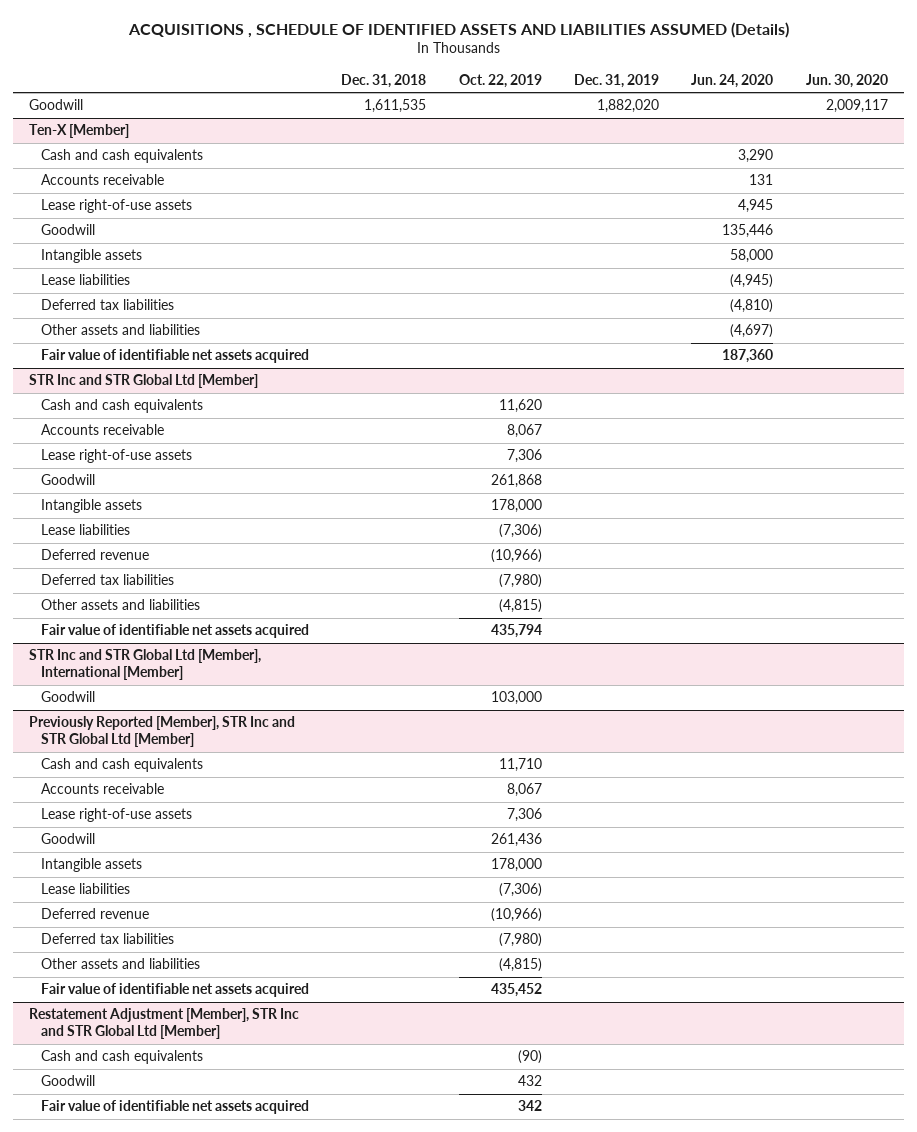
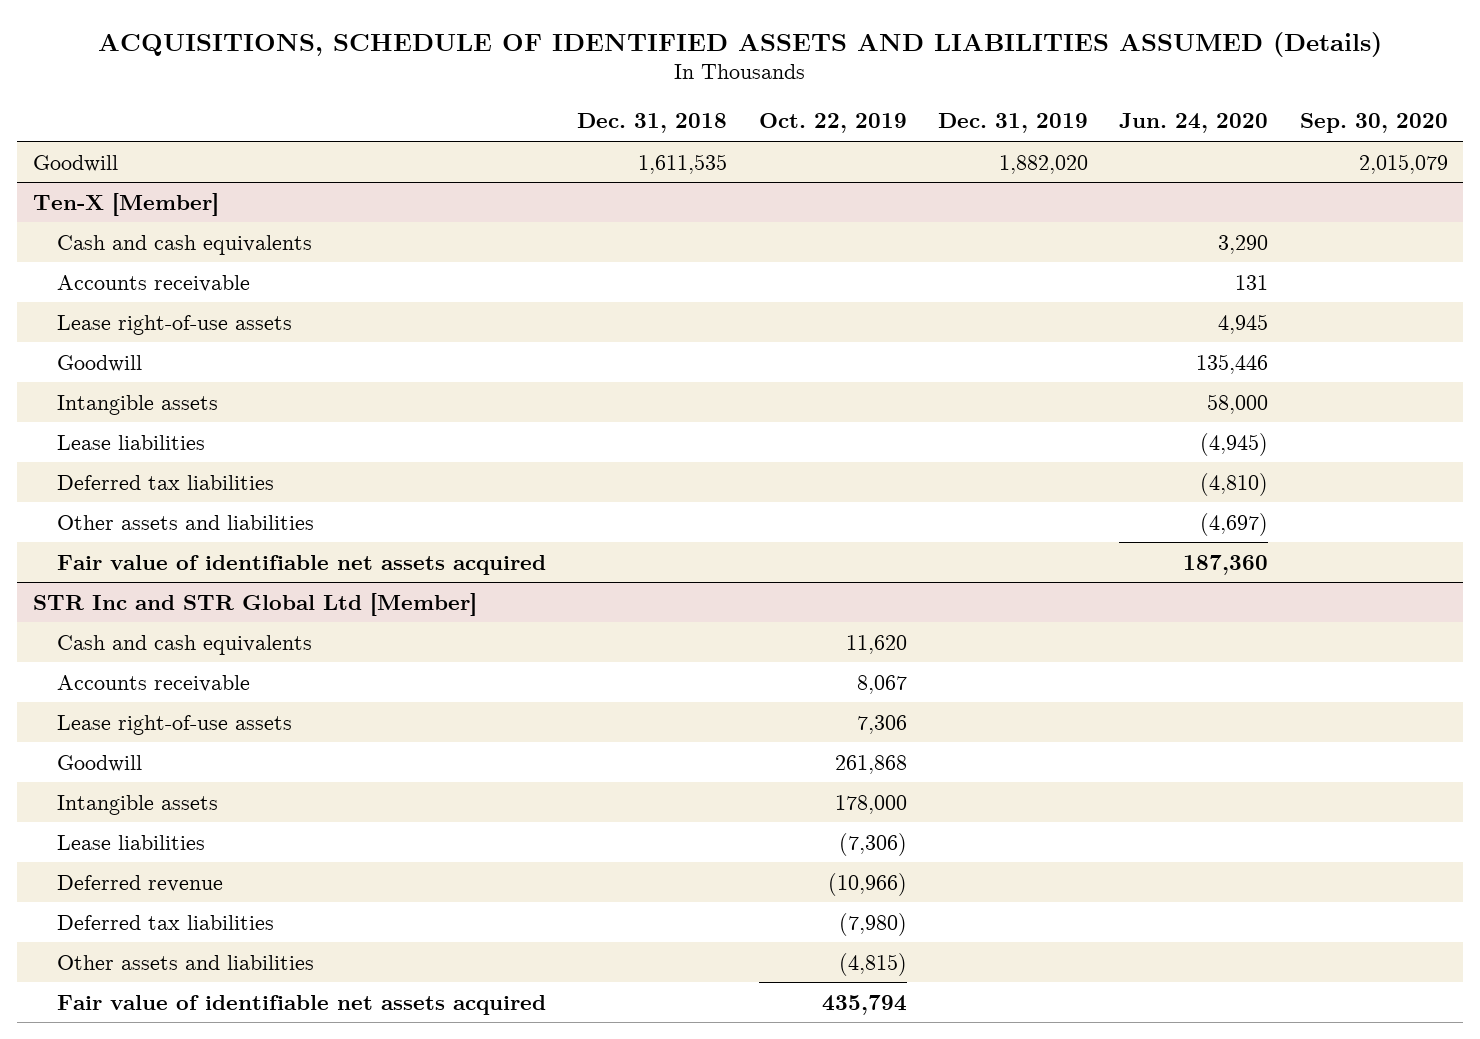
[127,21,789,38] ACQUISITIONS , SCHEDULE OF IDENTIFIED ASSETS AND LIABILITIES ASSUMED (Details) -> [98,31,1383,57] ACQUISITIONS, SCHEDULE OF IDENTIFIED ASSETS AND LIABILITIES ASSUMED (Details)
[805,73,888,88] Jun. 30, 2020 -> none
none -> [1299,113,1448,134] Sep. 30, 2020
[29,649,262,681] STR Inc and STR Global Ltd [Member], International [Member] -> none
[41,691,96,703] Goodwill -> none
[29,716,296,748] Previously Reported [Member], STR Inc and STR Global Ltd [Member] -> none
[41,758,204,773] Cash and cash equivalents -> none
[41,783,165,795] Accounts receivable -> none
[41,808,193,823] Lease right-of-use assets -> none
[41,833,96,845] Goodwill -> none
[41,858,143,873] Intangible assets -> none
[41,883,131,895] Lease liabilities -> none
[41,908,150,920] Deferred revenue -> none
[41,933,175,945] Deferred tax liabilities -> none
[41,958,201,970] Other assets and liabilities -> none
[41,983,310,998] Fair value of identifiable net assets acquired -> none
[29,1008,300,1040] Restatement Adjustment [Member], STR Inc and STR Global Ltd [Member] -> none
[41,1050,204,1065] Cash and cash equivalents -> none
[41,1075,96,1087] Goodwill -> none
[41,1100,310,1115] Fair value of identifiable net assets acquired -> none

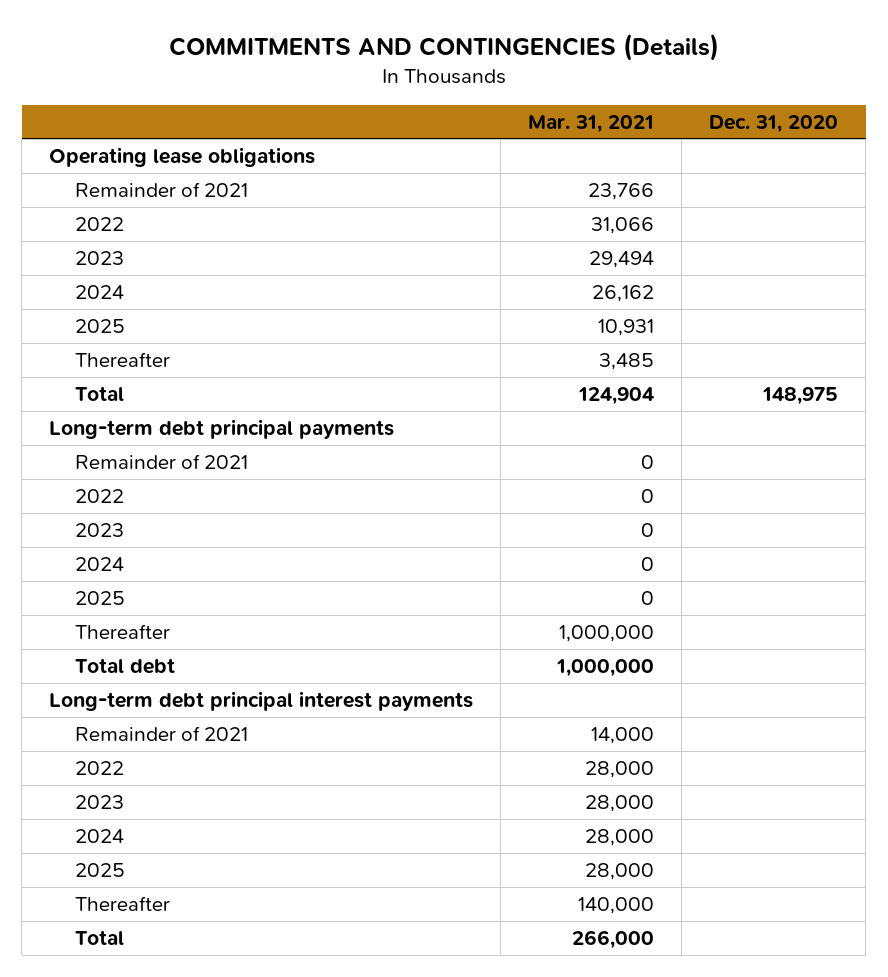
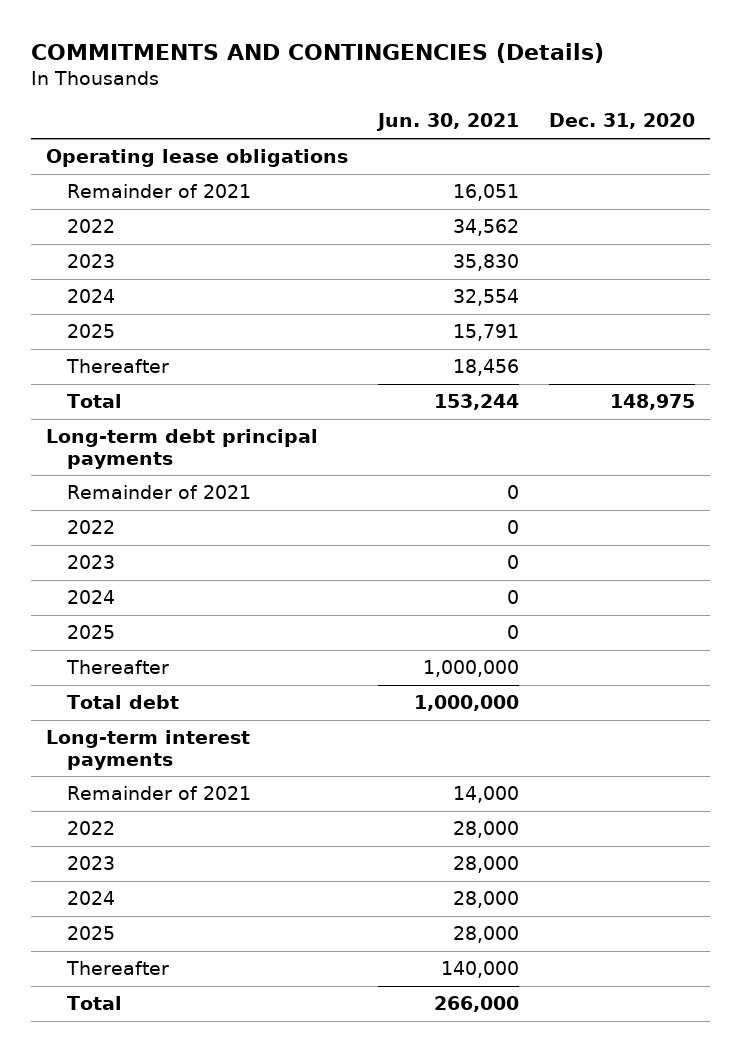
[528,114,655,133] Mar. 31, 2021 -> none
none -> [376,113,520,132] Jun. 30, 2021
[49,691,474,712] Long-term debt principal interest payments -> [46,730,251,770] Long-term interest payments

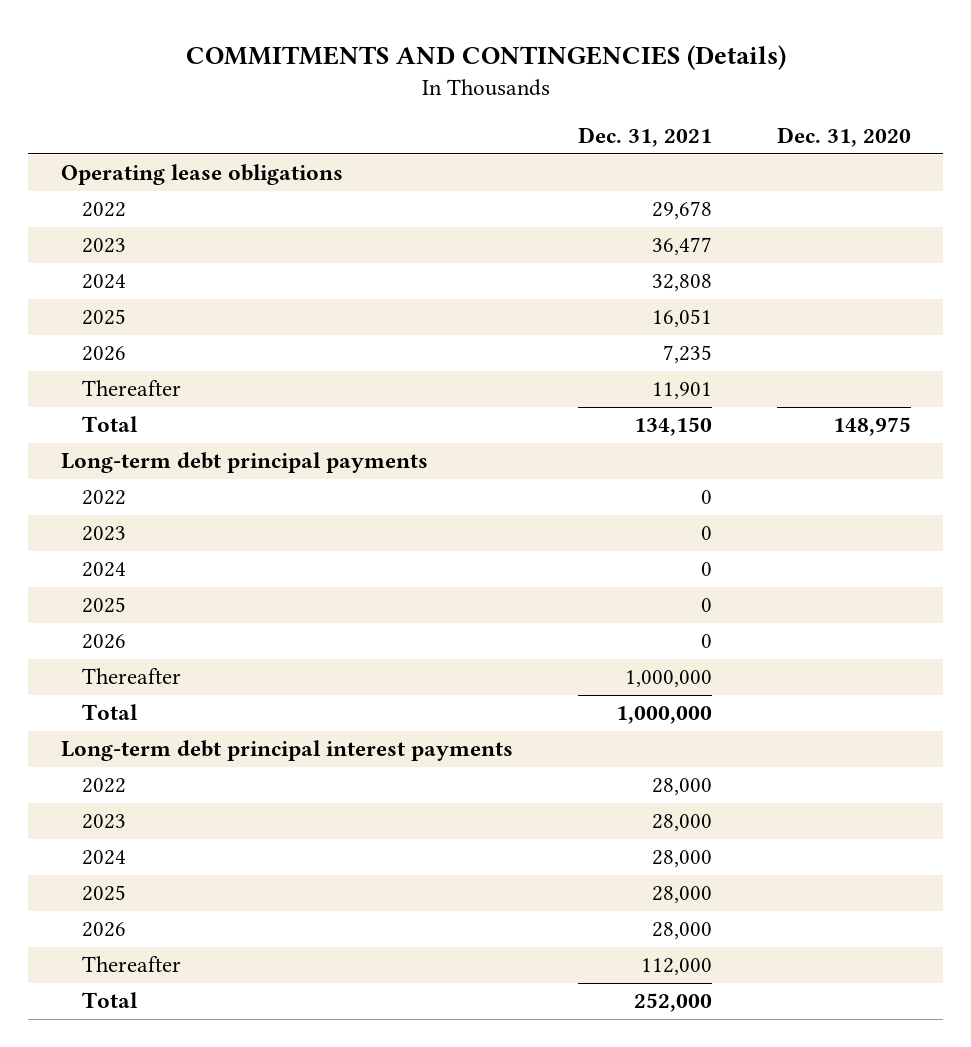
[376,113,520,132] Jun. 30, 2021 -> none
none -> [577,127,712,148] Dec. 31, 2021
[67,184,252,199] Remainder of 2021 -> none
none -> [81,346,126,362] 2026
[67,485,252,500] Remainder of 2021 -> none
none -> [81,634,126,650] 2026
[67,786,252,801] Remainder of 2021 -> none
[67,695,180,710] Total debt -> [81,704,138,721] Total
[46,730,251,770] Long-term interest payments -> [60,740,513,762] Long-term debt principal interest payments
none -> [81,922,126,938] 2026

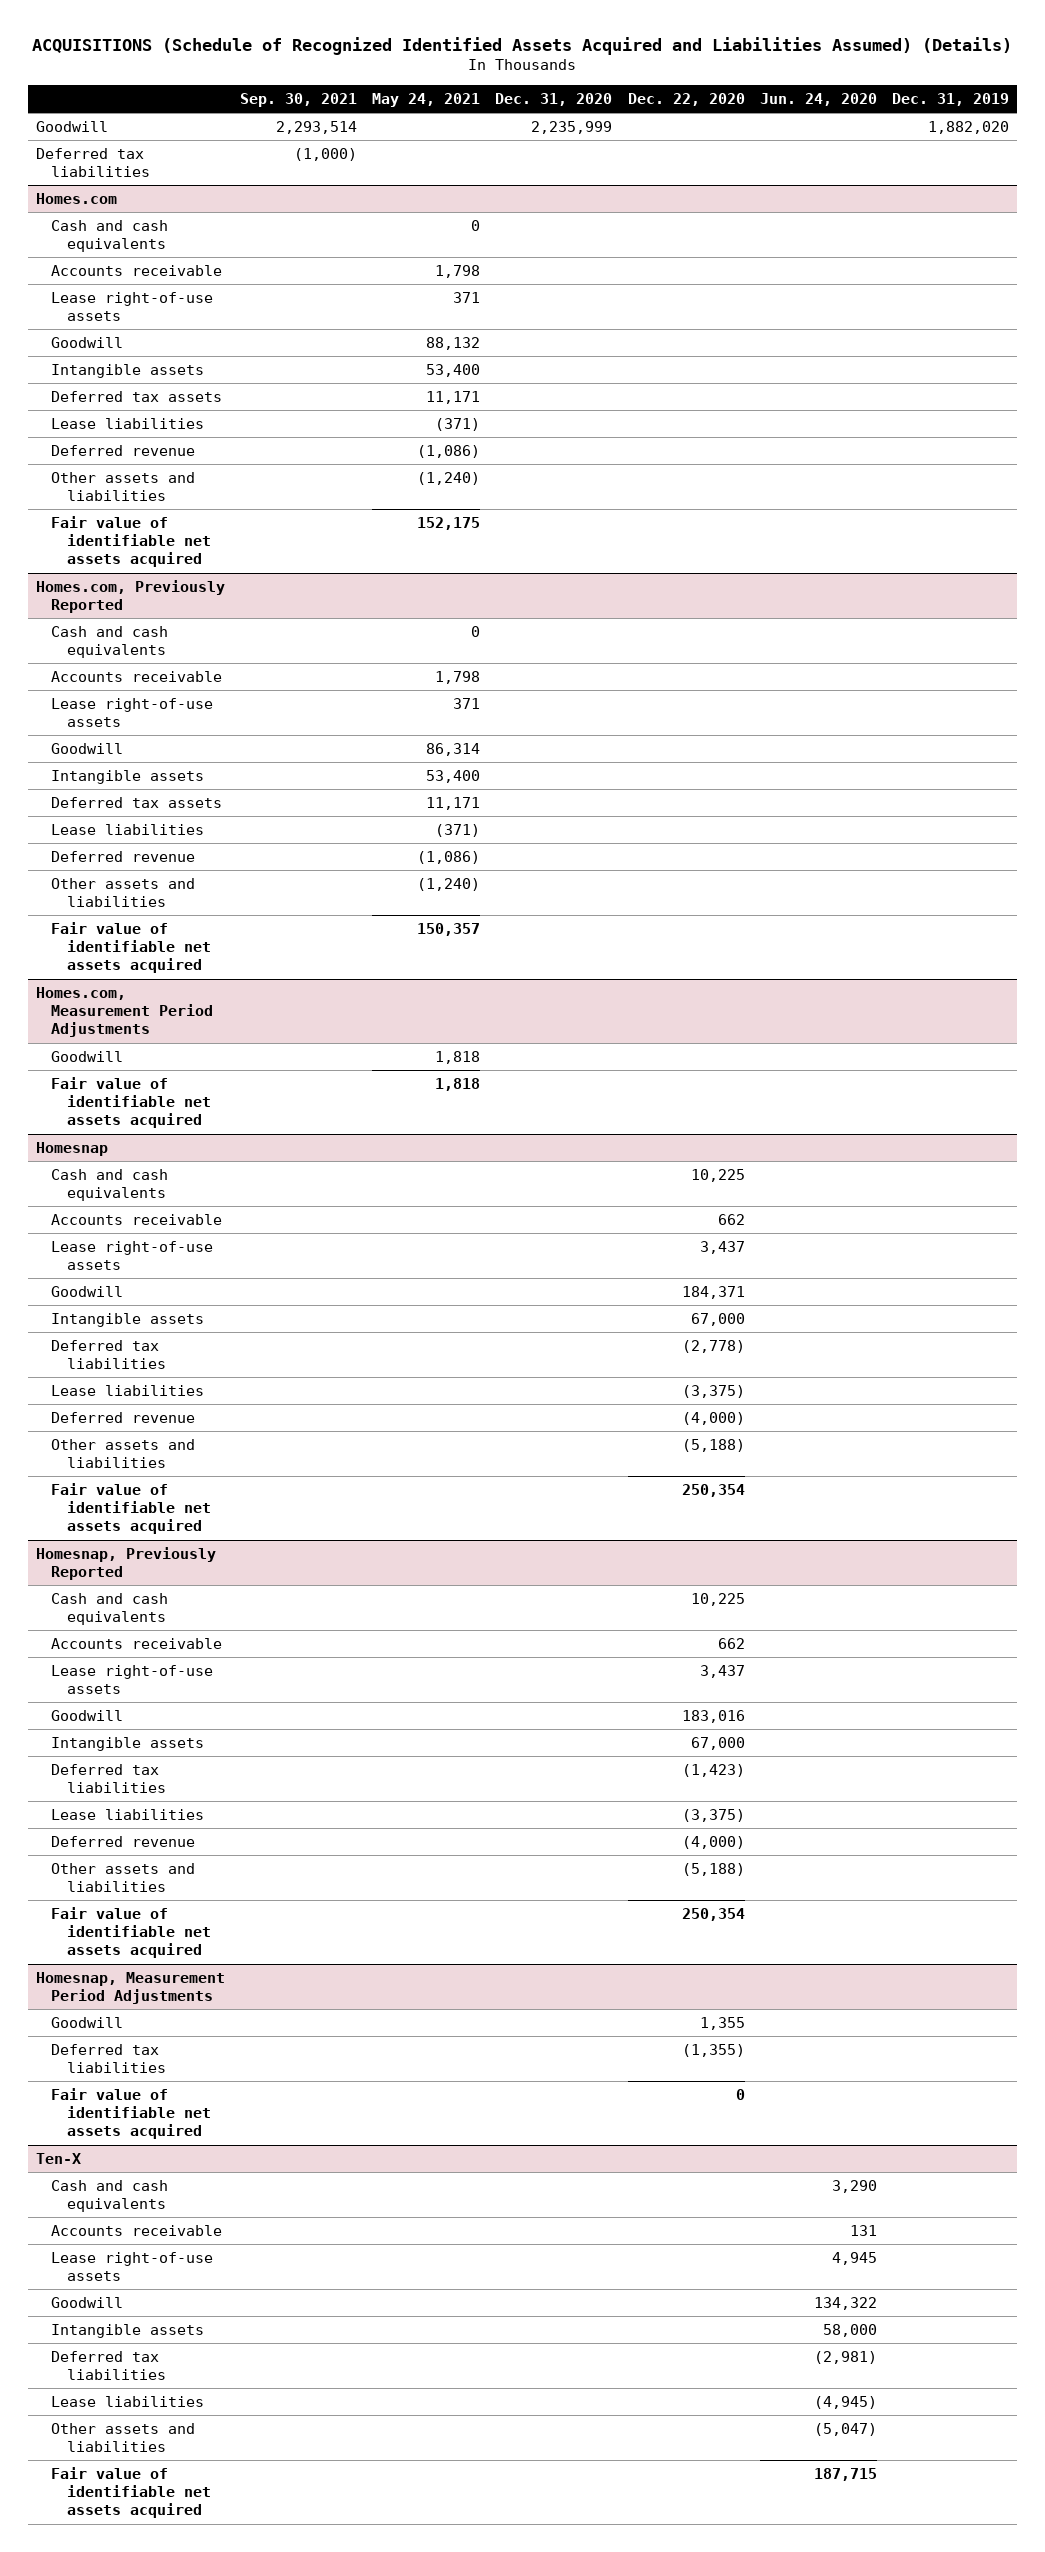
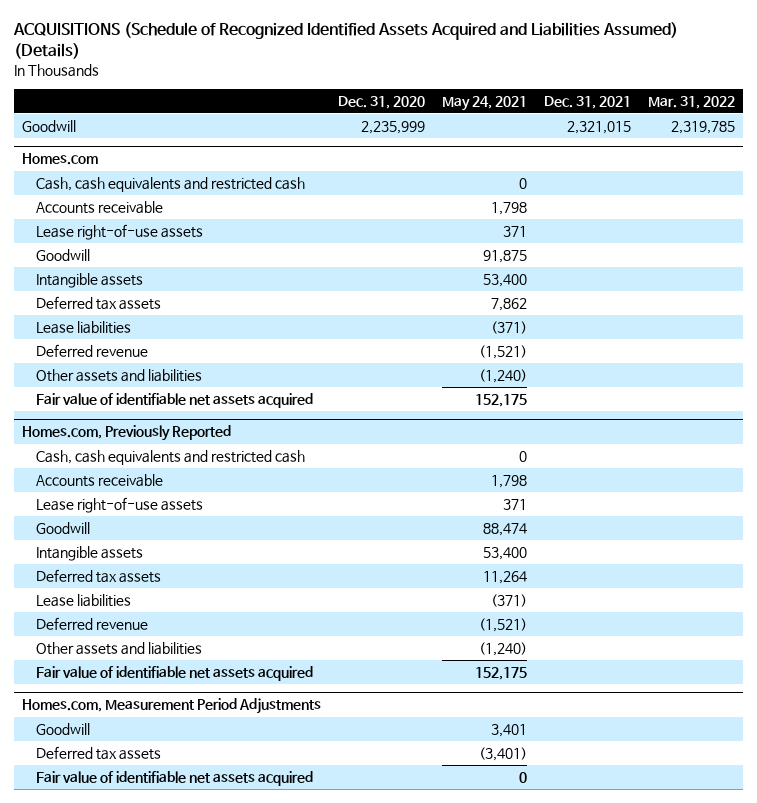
[239,92,357,107] Sep. 30, 2021 -> none
[627,92,745,106] Dec. 22, 2020 -> none
[759,92,877,106] Jun. 24, 2020 -> none
[891,92,1009,106] Dec. 31, 2019 -> none
none -> [544,95,632,109] Dec. 31, 2021
none -> [647,95,735,109] Mar. 31, 2022
[35,147,151,178] Deferred tax liabilities -> none
[51,219,169,253] Cash and cash equivalents -> [35,176,305,192] Cash, cash equivalents and restricted cash
[426,336,481,350] 88,132 -> [483,249,528,263] 91,875
[426,390,481,404] 11,171 -> [491,297,528,311] 7,862
[417,444,481,458] (1,086) -> [479,344,528,359] (1,521)
[51,625,169,659] Cash and cash equivalents -> [35,449,305,465] Cash, cash equivalents and restricted cash
[426,742,481,756] 86,314 -> [483,522,528,536] 88,474
[426,796,481,810] 11,171 -> [483,570,528,584] 11,264
[417,850,481,864] (1,086) -> [479,617,528,632] (1,521)
[417,922,481,936] 150,357 -> [475,666,528,680] 152,175
[35,1141,108,1156] Homesnap -> none
[51,1168,169,1202] Cash and cash equivalents -> none
[51,1213,223,1225] Accounts receivable -> none
[51,1240,214,1271] Lease right-of-use assets -> none
[51,1285,124,1297] Goodwill -> none
[51,1312,205,1327] Intangible assets -> none
[51,1339,166,1370] Deferred tax liabilities -> none
[51,1384,205,1396] Lease liabilities -> none
[51,1411,196,1423] Deferred revenue -> none
[51,1438,196,1469] Other assets and liabilities -> none
[51,1482,211,1535] Fair value of identifiable net assets acquired -> none
[35,1546,216,1581] Homesnap, Previously Reported -> none
[51,1592,169,1626] Cash and cash equivalents -> none
[51,1637,223,1649] Accounts receivable -> none
[51,1664,214,1695] Lease right-of-use assets -> none
[51,1709,124,1721] Goodwill -> none
[51,1736,205,1751] Intangible assets -> none
[51,1763,166,1794] Deferred tax liabilities -> none
[51,1808,205,1820] Lease liabilities -> none
[51,1835,196,1847] Deferred revenue -> none
[51,1862,196,1893] Other assets and liabilities -> none
[51,1906,211,1959] Fair value of identifiable net assets acquired -> none
[35,1971,225,2005] Homesnap, Measurement Period Adjustments -> none
[51,2016,124,2028] Goodwill -> none
[51,2043,166,2074] Deferred tax liabilities -> none
[51,2087,211,2140] Fair value of identifiable net assets acquired -> none
[35,2152,81,2164] Ten-X -> none
[51,2179,169,2213] Cash and cash equivalents -> none
[51,2224,223,2236] Accounts receivable -> none
[51,2251,214,2282] Lease right-of-use assets -> none
[51,2296,124,2308] Goodwill -> none
[51,2323,205,2338] Intangible assets -> none
[51,2350,166,2381] Deferred tax liabilities -> none
[51,2395,205,2407] Lease liabilities -> none
[51,2422,196,2453] Other assets and liabilities -> none
[51,2466,211,2519] Fair value of identifiable net assets acquired -> none
[435,1050,481,1064] 1,818 -> [491,723,528,737] 3,401
none -> [35,745,161,760] Deferred tax assets
[435,1077,481,1091] 1,818 -> [519,771,528,783] 0

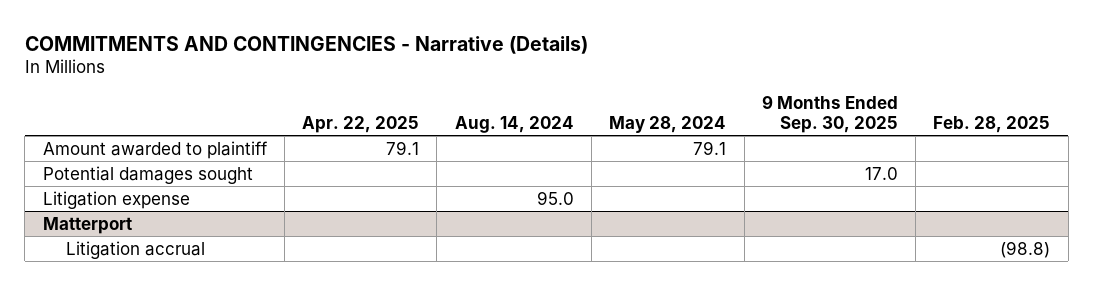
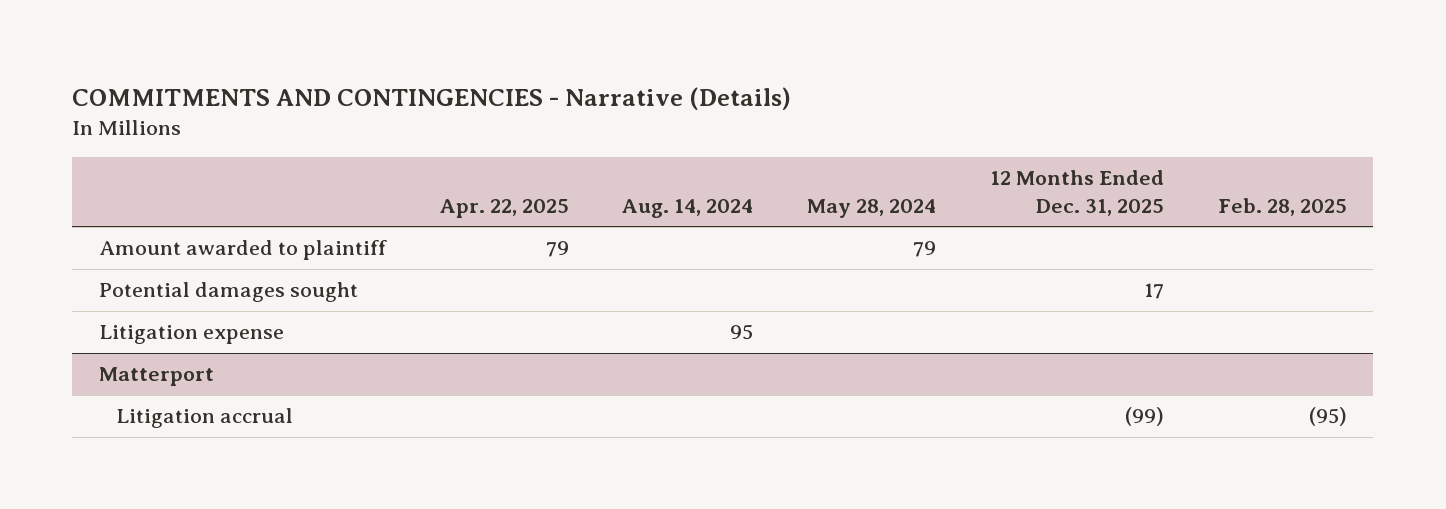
[761,95,898,133] 9 Months Ended Sep. 30, 2025 -> none
none -> [989,170,1164,216] 12 Months Ended Dec. 31, 2025
[386,140,420,155] 79.1 -> [545,241,569,258] 79
[693,140,727,155] 79.1 -> [913,241,937,258] 79
[536,190,574,205] 95.0 -> [730,324,754,341] 95
[1000,240,1051,258] (98.8) -> [1308,407,1347,427] (95)

